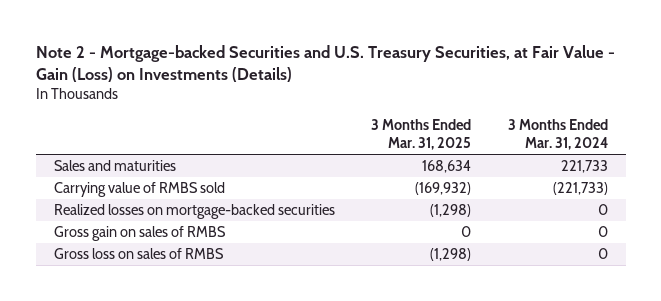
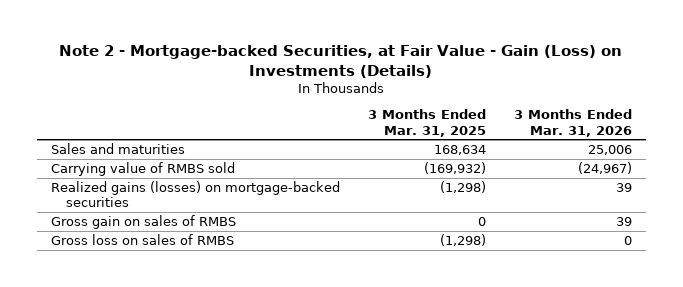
[35,44,615,82] Note 2 - Mortgage-backed Securities and U.S. Treasury Securities, at Fair Value - Gain (Loss) on Investments (Details) -> [59,45,623,78] Note 2 - Mortgage-backed Securities, at Fair Value - Gain (Loss) on Investments (Details)
[507,118,608,151] 3 Months Ended Mar. 31, 2024 -> none
none -> [513,109,632,137] 3 Months Ended Mar. 31, 2026
[53,204,335,220] Realized losses on mortgage-backed securities -> [50,180,340,208] Realized gains (losses) on mortgage-backed securities

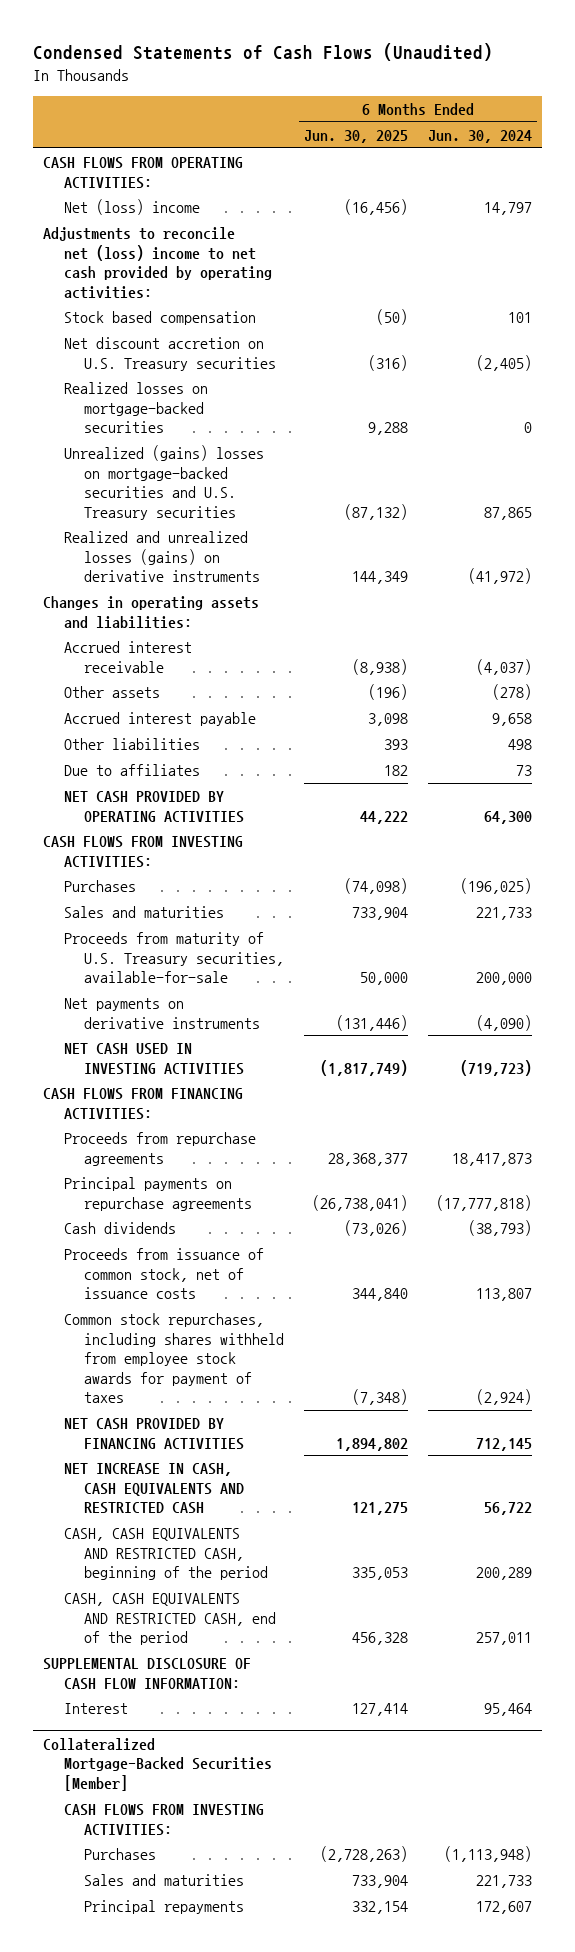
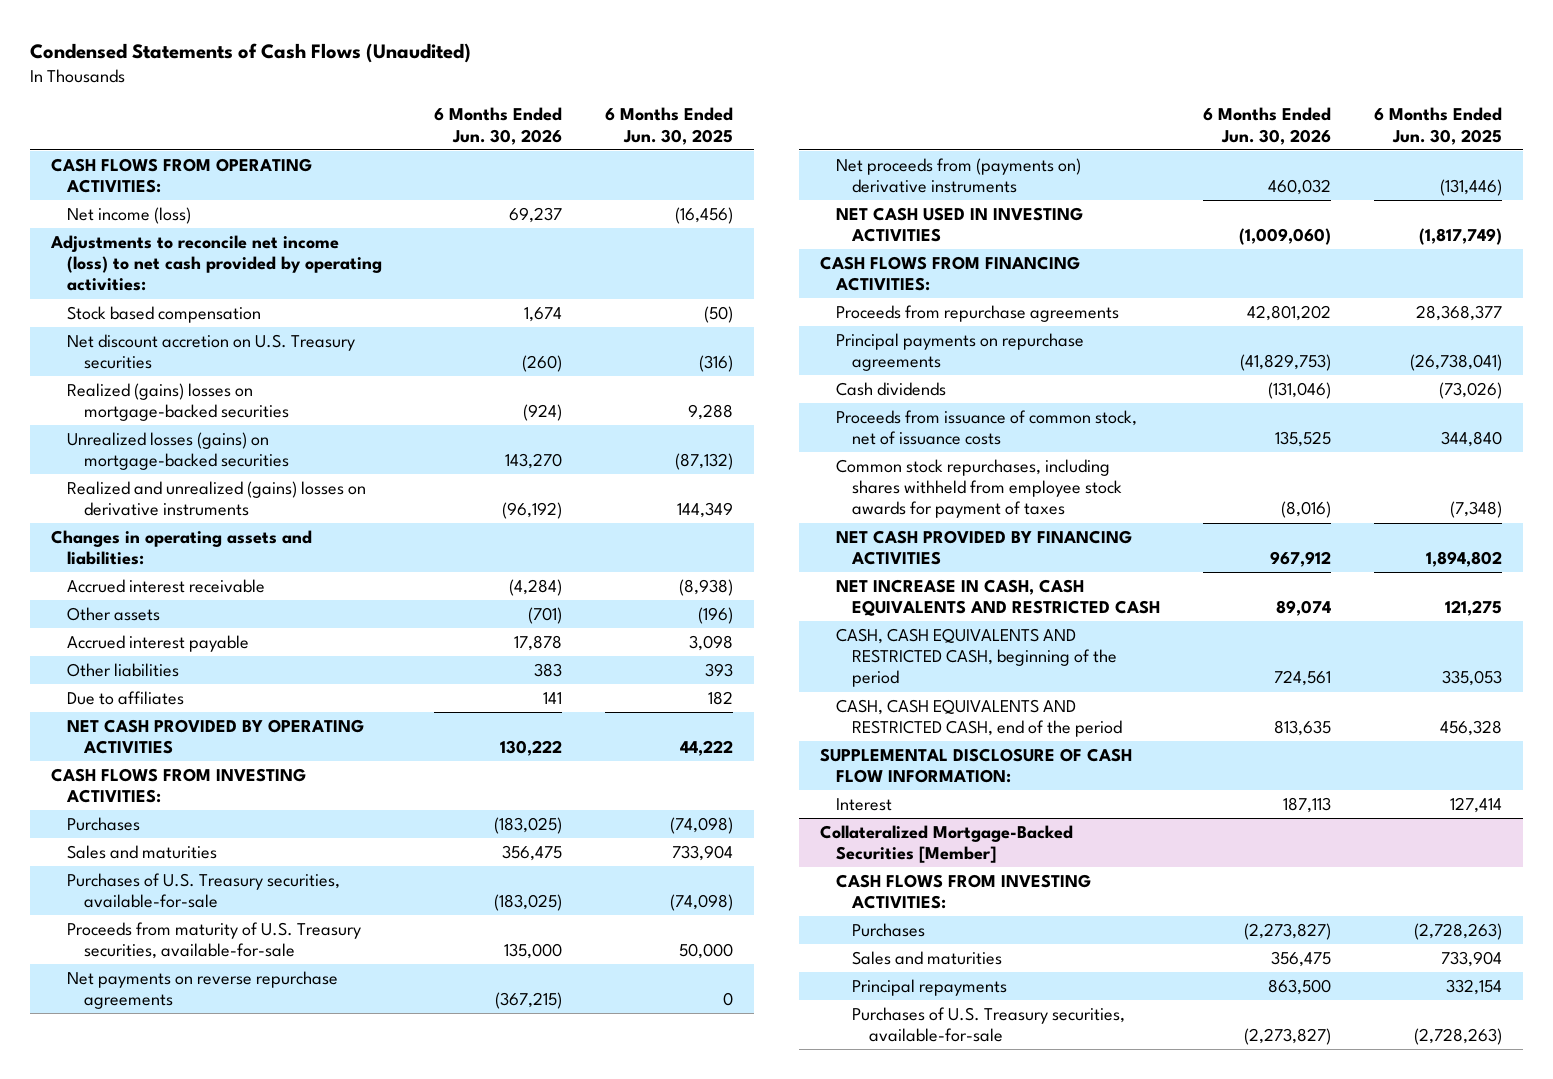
[427,129,532,143] Jun. 30, 2024 -> none
none -> [434,107,563,145] 6 Months Ended Jun. 30, 2026
[63,199,200,216] Net (loss) income -> [67,206,192,224] Net income (loss)
[43,227,272,299] Adjustments to reconcile net (loss) income to net cash provided by operating activities: -> [50,234,383,292] Adjustments to reconcile net income (loss) to net cash provided by operating activities:
[63,382,208,434] Realized losses on mortgage-backed securities -> [67,382,289,422] Realized (gains) losses on mortgage-backed securities
[63,445,264,520] Unrealized (gains) losses on mortgage-backed securities and U.S. Treasury securities -> [67,431,289,471] Unrealized losses (gains) on mortgage-backed securities
[63,531,261,583] Realized and unrealized losses (gains) on derivative instruments -> [67,480,367,517] Realized and unrealized (gains) losses on derivative instruments
none -> [67,872,341,909] Purchases of U.S. Treasury securities, available-for-sale
none -> [67,970,339,1010] Net payments on reverse repurchase agreements
[63,998,261,1029] Net payments on derivative instruments -> [836,157,1082,194] Net proceeds from (payments on) derivative instruments
none -> [852,1006,1126,1043] Purchases of U.S. Treasury securities, available-for-sale

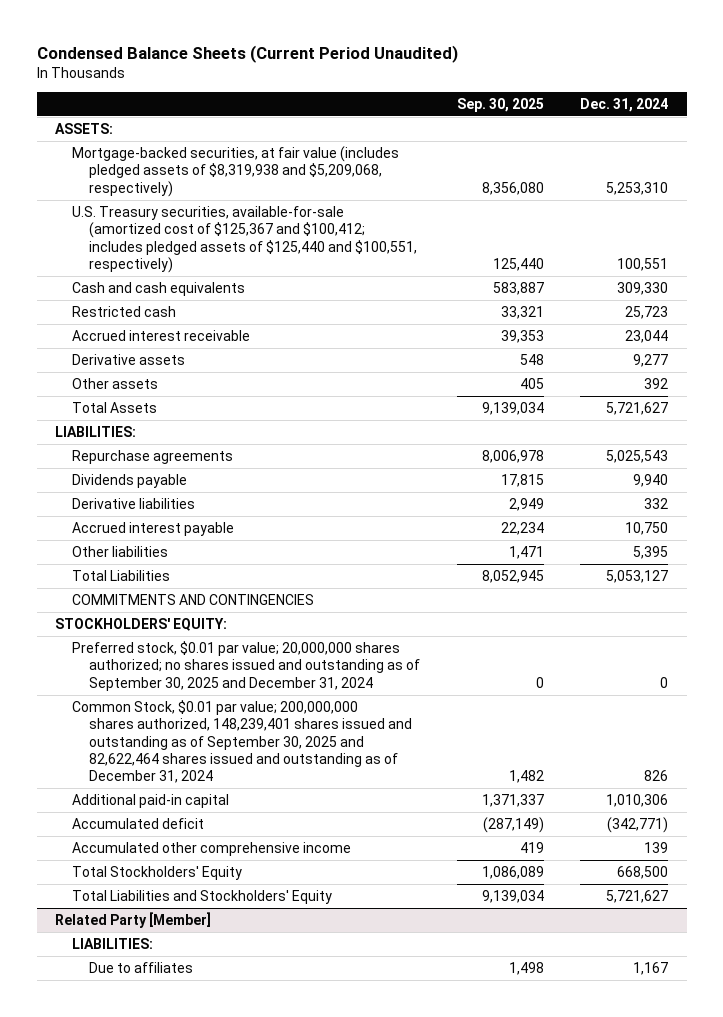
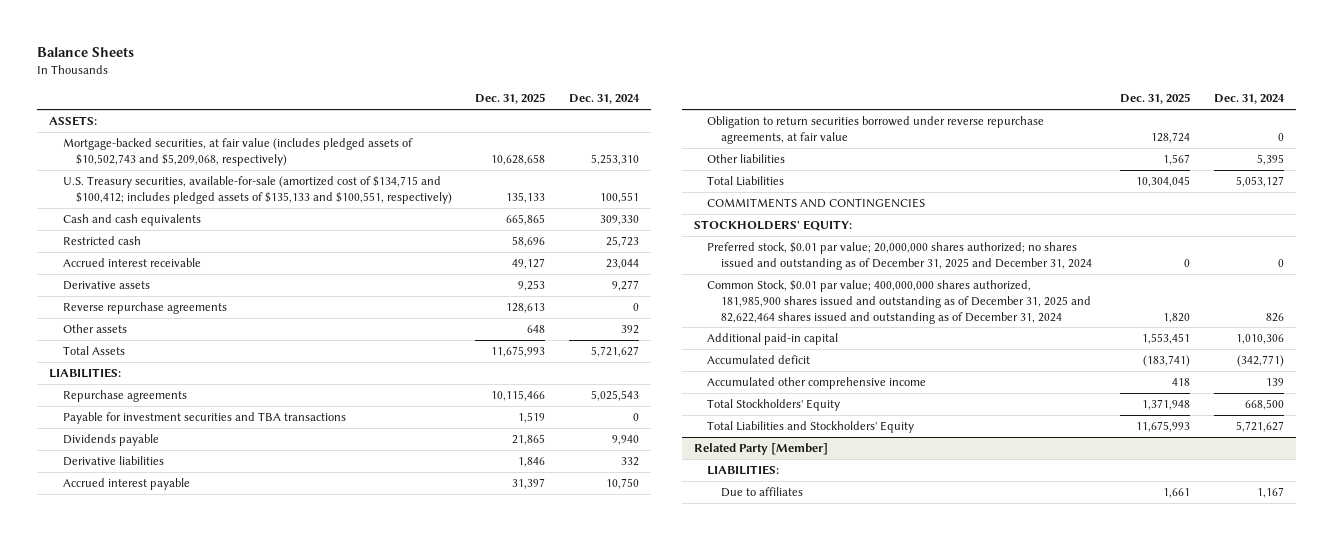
[36,44,458,63] Condensed Balance Sheets (Current Period Unaudited) -> [37,47,135,58] Balance Sheets
[456,97,544,112] Sep. 30, 2025 -> none
none -> [475,93,546,105] Dec. 31, 2025
[71,146,399,197] Mortgage-backed securities, at fair value (includes pledged assets of $8,319,938 and $5,209,068, respectively) -> [62,138,413,166] Mortgage-backed securities, at fair value (includes pledged assets of $10,502,743 and $5,209,068, respectively)
[71,206,417,273] U.S. Treasury securities, available-for-sale (amortized cost of $125,367 and $100,412; includes pledged assets of $125,440 and $100,551, respectively) -> [62,176,452,204] U.S. Treasury securities, available-for-sale (amortized cost of $134,715 and $100,412; includes pledged assets of $135,133 and $100,551, respectively)
none -> [62,302,227,315] Reverse repurchase agreements
none -> [62,412,346,425] Payable for investment securities and TBA transactions
none -> [707,116,1045,144] Obligation to return securities borrowed under reverse repurchase agreements, at fair value
[71,641,420,691] Preferred stock, $0.01 par value; 20,000,000 shares authorized; no shares issued and outstanding as of September 30, 2025 and December 31, 2024 -> [707,242,1092,270] Preferred stock, $0.01 par value; 20,000,000 shares authorized; no shares issued and outstanding as of December 31, 2025 and December 31, 2024
[71,700,412,784] Common Stock, $0.01 par value; 200,000,000 shares authorized, 148,239,401 shares issued and outstanding as of September 30, 2025 and 82,622,464 shares issued and outstanding as of December 31, 2024 -> [707,280,1091,324] Common Stock, $0.01 par value; 400,000,000 shares authorized, 181,985,900 shares issued and outstanding as of December 31, 2025 and 82,622,464 shares issued and outstanding as of December 31, 2024

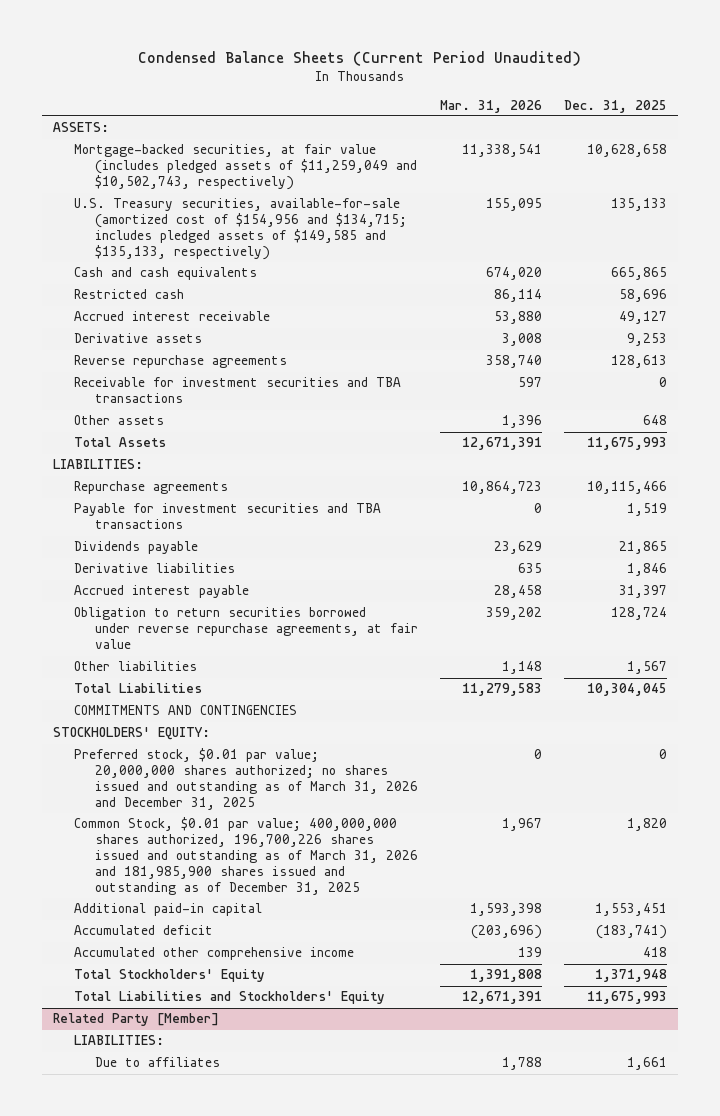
[37,47,135,58] Balance Sheets -> [138,51,582,67] Condensed Balance Sheets (Current Period Unaudited)
[568,94,640,105] Dec. 31, 2024 -> none
none -> [439,99,542,113] Mar. 31, 2026
[62,138,413,166] Mortgage-backed securities, at fair value (includes pledged assets of $10,502,743 and $5,209,068, respectively) -> [74,144,417,191] Mortgage-backed securities, at fair value (includes pledged assets of $11,259,049 and $10,502,743, respectively)
[62,176,452,204] U.S. Treasury securities, available-for-sale (amortized cost of $134,715 and $100,412; includes pledged assets of $135,133 and $100,551, respectively) -> [74,198,407,261] U.S. Treasury securities, available-for-sale (amortized cost of $154,956 and $134,715; includes pledged assets of $149,585 and $135,133, respectively)
none -> [74,377,402,404] Receivable for investment securities and TBA transactions
[707,242,1092,270] Preferred stock, $0.01 par value; 20,000,000 shares authorized; no shares issued and outstanding as of December 31, 2025 and December 31, 2024 -> [74,748,418,811] Preferred stock, $0.01 par value; 20,000,000 shares authorized; no shares issued and outstanding as of March 31, 2026 and December 31, 2025
[707,280,1091,324] Common Stock, $0.01 par value; 400,000,000 shares authorized, 181,985,900 shares issued and outstanding as of December 31, 2025 and 82,622,464 shares issued and outstanding as of December 31, 2024 -> [74,817,418,896] Common Stock, $0.01 par value; 400,000,000 shares authorized, 196,700,226 shares issued and outstanding as of March 31, 2026 and 181,985,900 shares issued and outstanding as of December 31, 2025

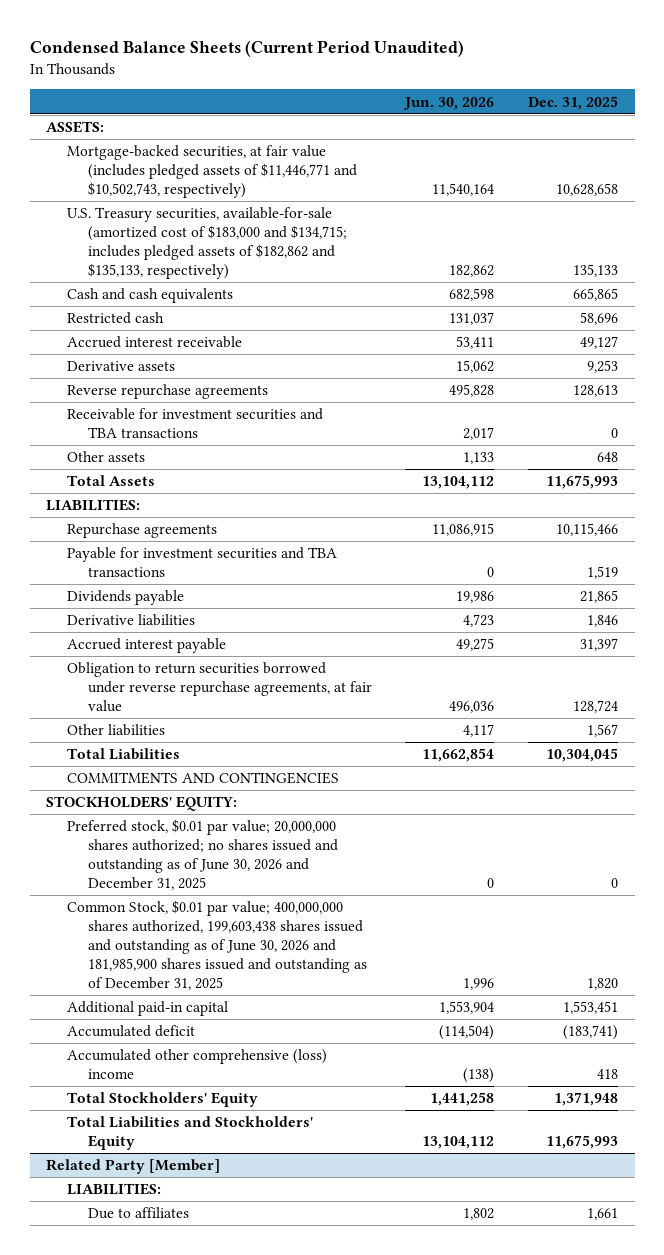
[439,99,542,113] Mar. 31, 2026 -> none
none -> [403,96,495,110] Jun. 30, 2026
[74,144,417,191] Mortgage-backed securities, at fair value (includes pledged assets of $11,259,049 and $10,502,743, respectively) -> [67,145,357,199] Mortgage-backed securities, at fair value (includes pledged assets of $11,446,771 and $10,502,743, respectively)
[74,198,407,261] U.S. Treasury securities, available-for-sale (amortized cost of $154,956 and $134,715; includes pledged assets of $149,585 and $135,133, respectively) -> [67,207,347,280] U.S. Treasury securities, available-for-sale (amortized cost of $183,000 and $134,715; includes pledged assets of $182,862 and $135,133, respectively)
[74,748,418,811] Preferred stock, $0.01 par value; 20,000,000 shares authorized; no shares issued and outstanding as of March 31, 2026 and December 31, 2025 -> [67,819,338,891] Preferred stock, $0.01 par value; 20,000,000 shares authorized; no shares issued and outstanding as of June 30, 2026 and December 31, 2025
[74,817,418,896] Common Stock, $0.01 par value; 400,000,000 shares authorized, 196,700,226 shares issued and outstanding as of March 31, 2026 and 181,985,900 shares issued and outstanding as of December 31, 2025 -> [67,900,367,991] Common Stock, $0.01 par value; 400,000,000 shares authorized, 199,603,438 shares issued and outstanding as of June 30, 2026 and 181,985,900 shares issued and outstanding as of December 31, 2025
[74,947,355,961] Accumulated other comprehensive income -> [67,1049,328,1080] Accumulated other comprehensive (loss) income

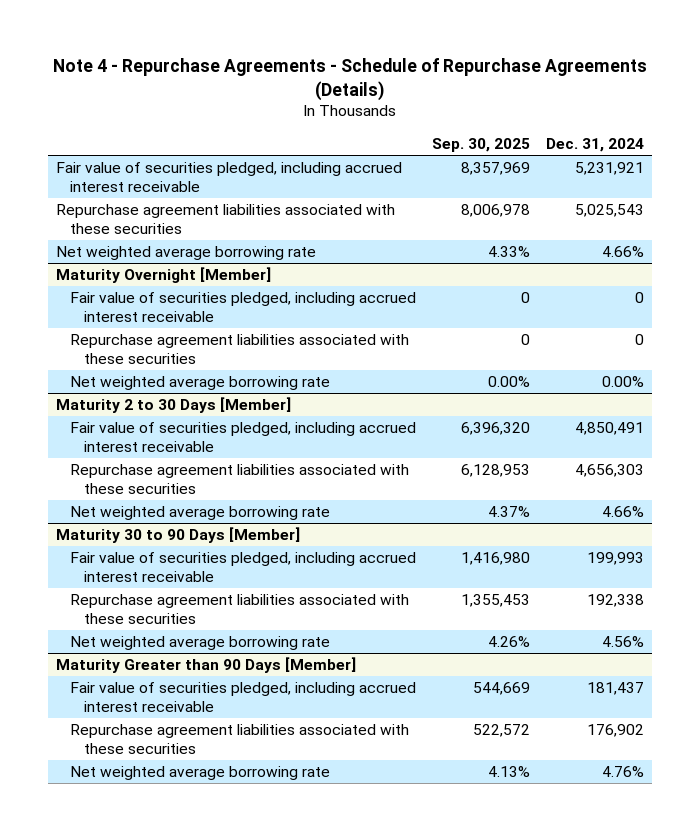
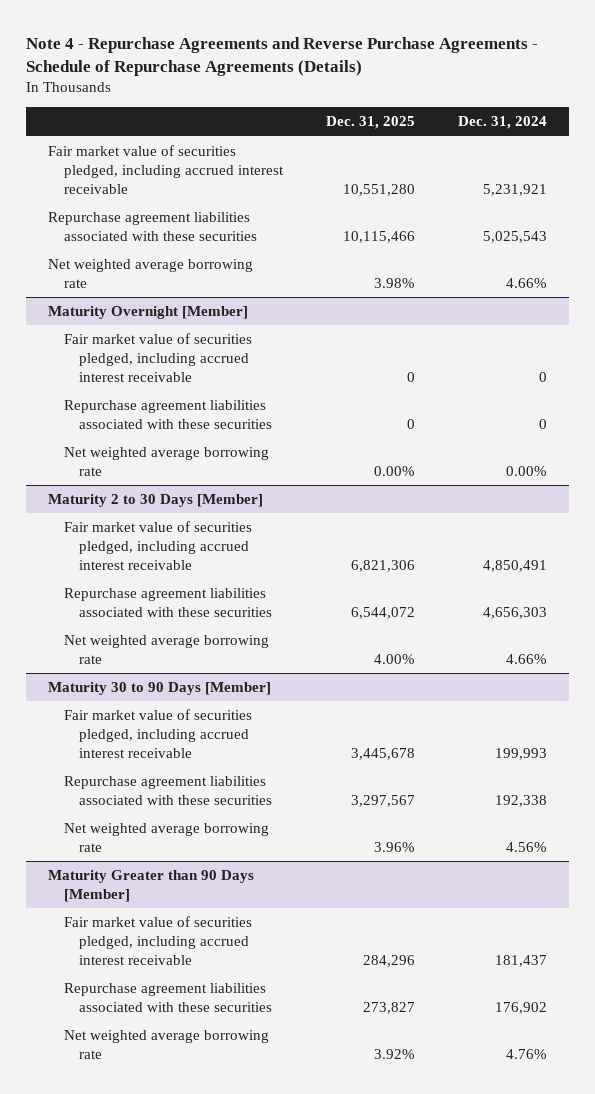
[52,57,647,101] Note 4 - Repurchase Agreements - Schedule of Repurchase Agreements (Details) -> [25,37,538,77] Note 4 - Repurchase Agreements and Reverse Purchase Agreements - Schedule of Repurchase Agreements (Details)
[431,138,530,153] Sep. 30, 2025 -> none
none -> [325,116,415,130] Dec. 31, 2025
[55,162,402,193] Fair value of securities pledged, including accrued interest receivable -> [47,145,284,194] Fair market value of securities pledged, including accrued interest receivable
[69,292,416,323] Fair value of securities pledged, including accrued interest receivable -> [63,333,252,382] Fair market value of securities pledged, including accrued interest receivable
[69,422,416,453] Fair value of securities pledged, including accrued interest receivable -> [63,521,252,570] Fair market value of securities pledged, including accrued interest receivable
[69,552,416,583] Fair value of securities pledged, including accrued interest receivable -> [63,709,252,758] Fair market value of securities pledged, including accrued interest receivable
[69,682,416,713] Fair value of securities pledged, including accrued interest receivable -> [63,916,252,965] Fair market value of securities pledged, including accrued interest receivable

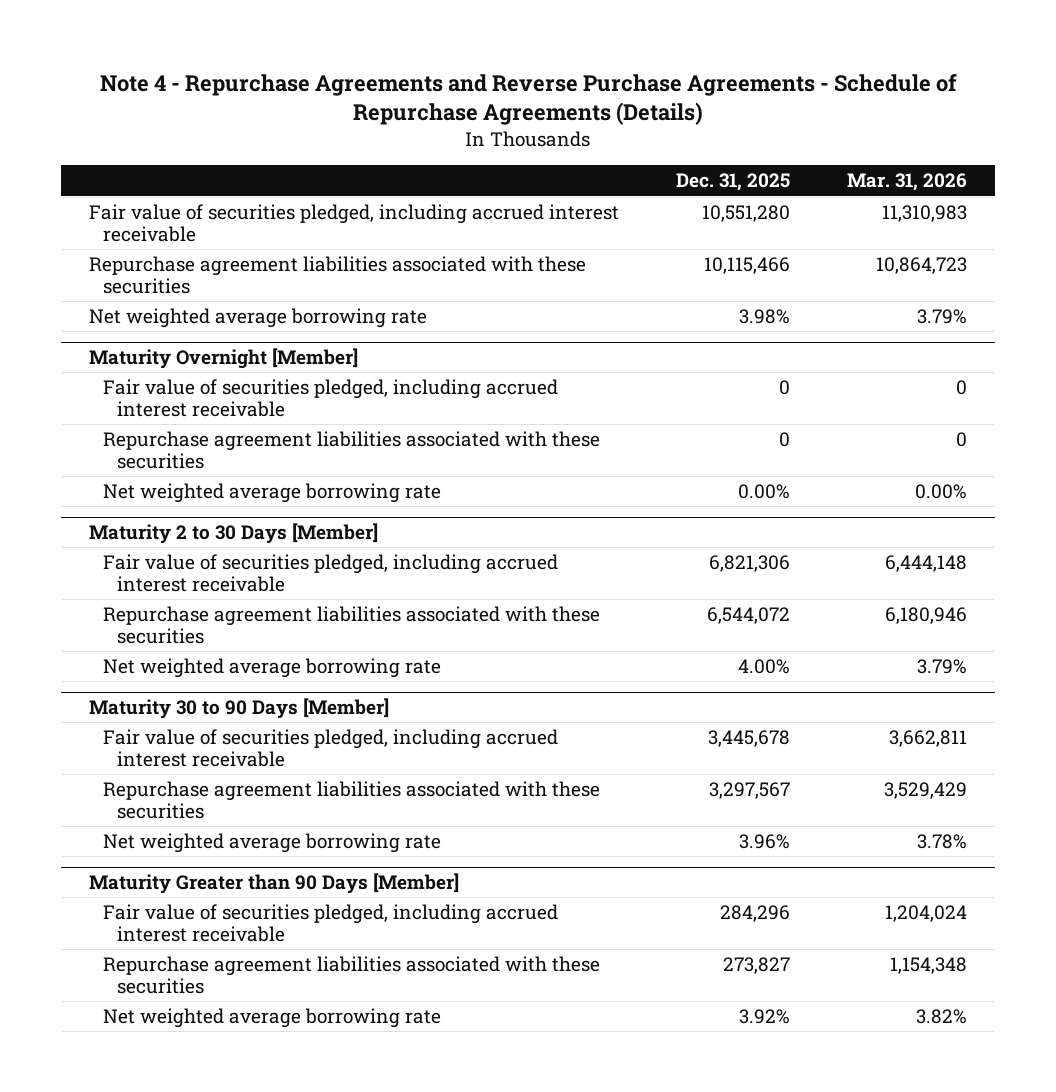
[458,116,548,130] Dec. 31, 2024 -> none
none -> [846,173,967,192] Mar. 31, 2026
[47,145,284,194] Fair market value of securities pledged, including accrued interest receivable -> [89,204,620,243] Fair value of securities pledged, including accrued interest receivable
[63,333,252,382] Fair market value of securities pledged, including accrued interest receivable -> [103,379,559,418] Fair value of securities pledged, including accrued interest receivable
[63,521,252,570] Fair market value of securities pledged, including accrued interest receivable -> [103,554,559,593] Fair value of securities pledged, including accrued interest receivable
[63,709,252,758] Fair market value of securities pledged, including accrued interest receivable -> [103,729,559,768] Fair value of securities pledged, including accrued interest receivable
[63,916,252,965] Fair market value of securities pledged, including accrued interest receivable -> [103,904,559,943] Fair value of securities pledged, including accrued interest receivable

